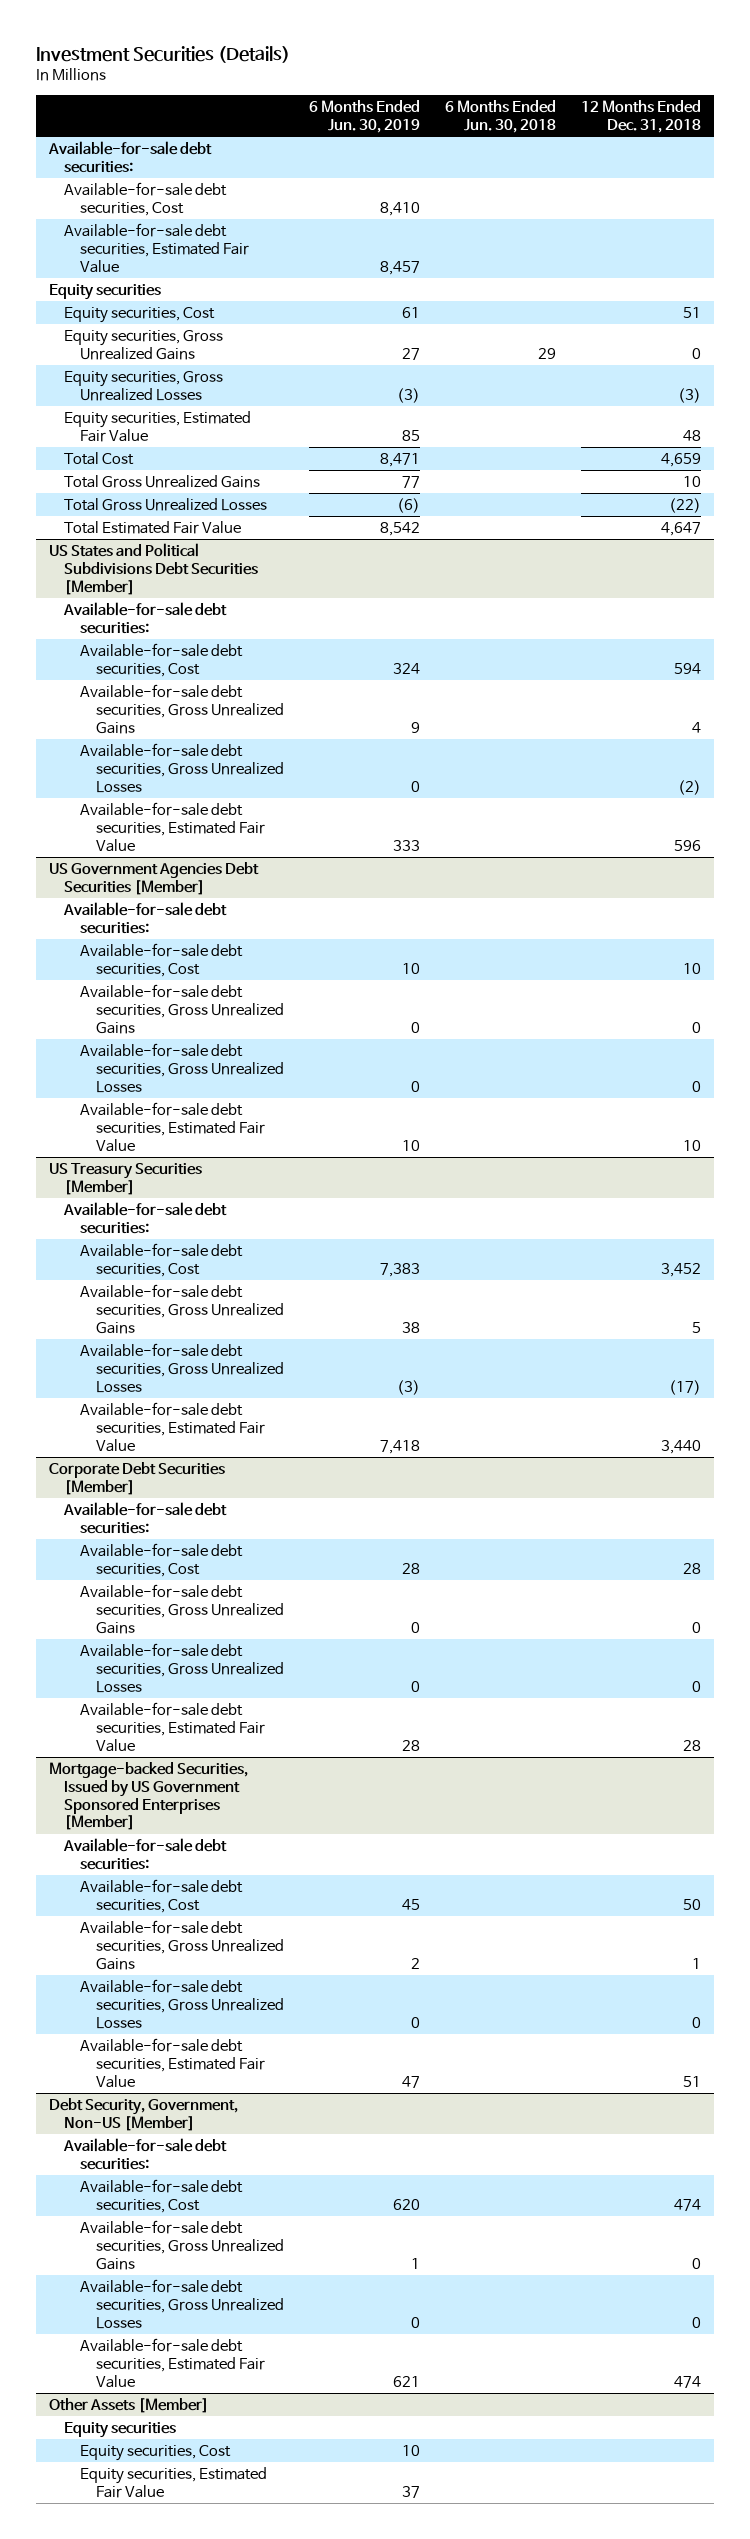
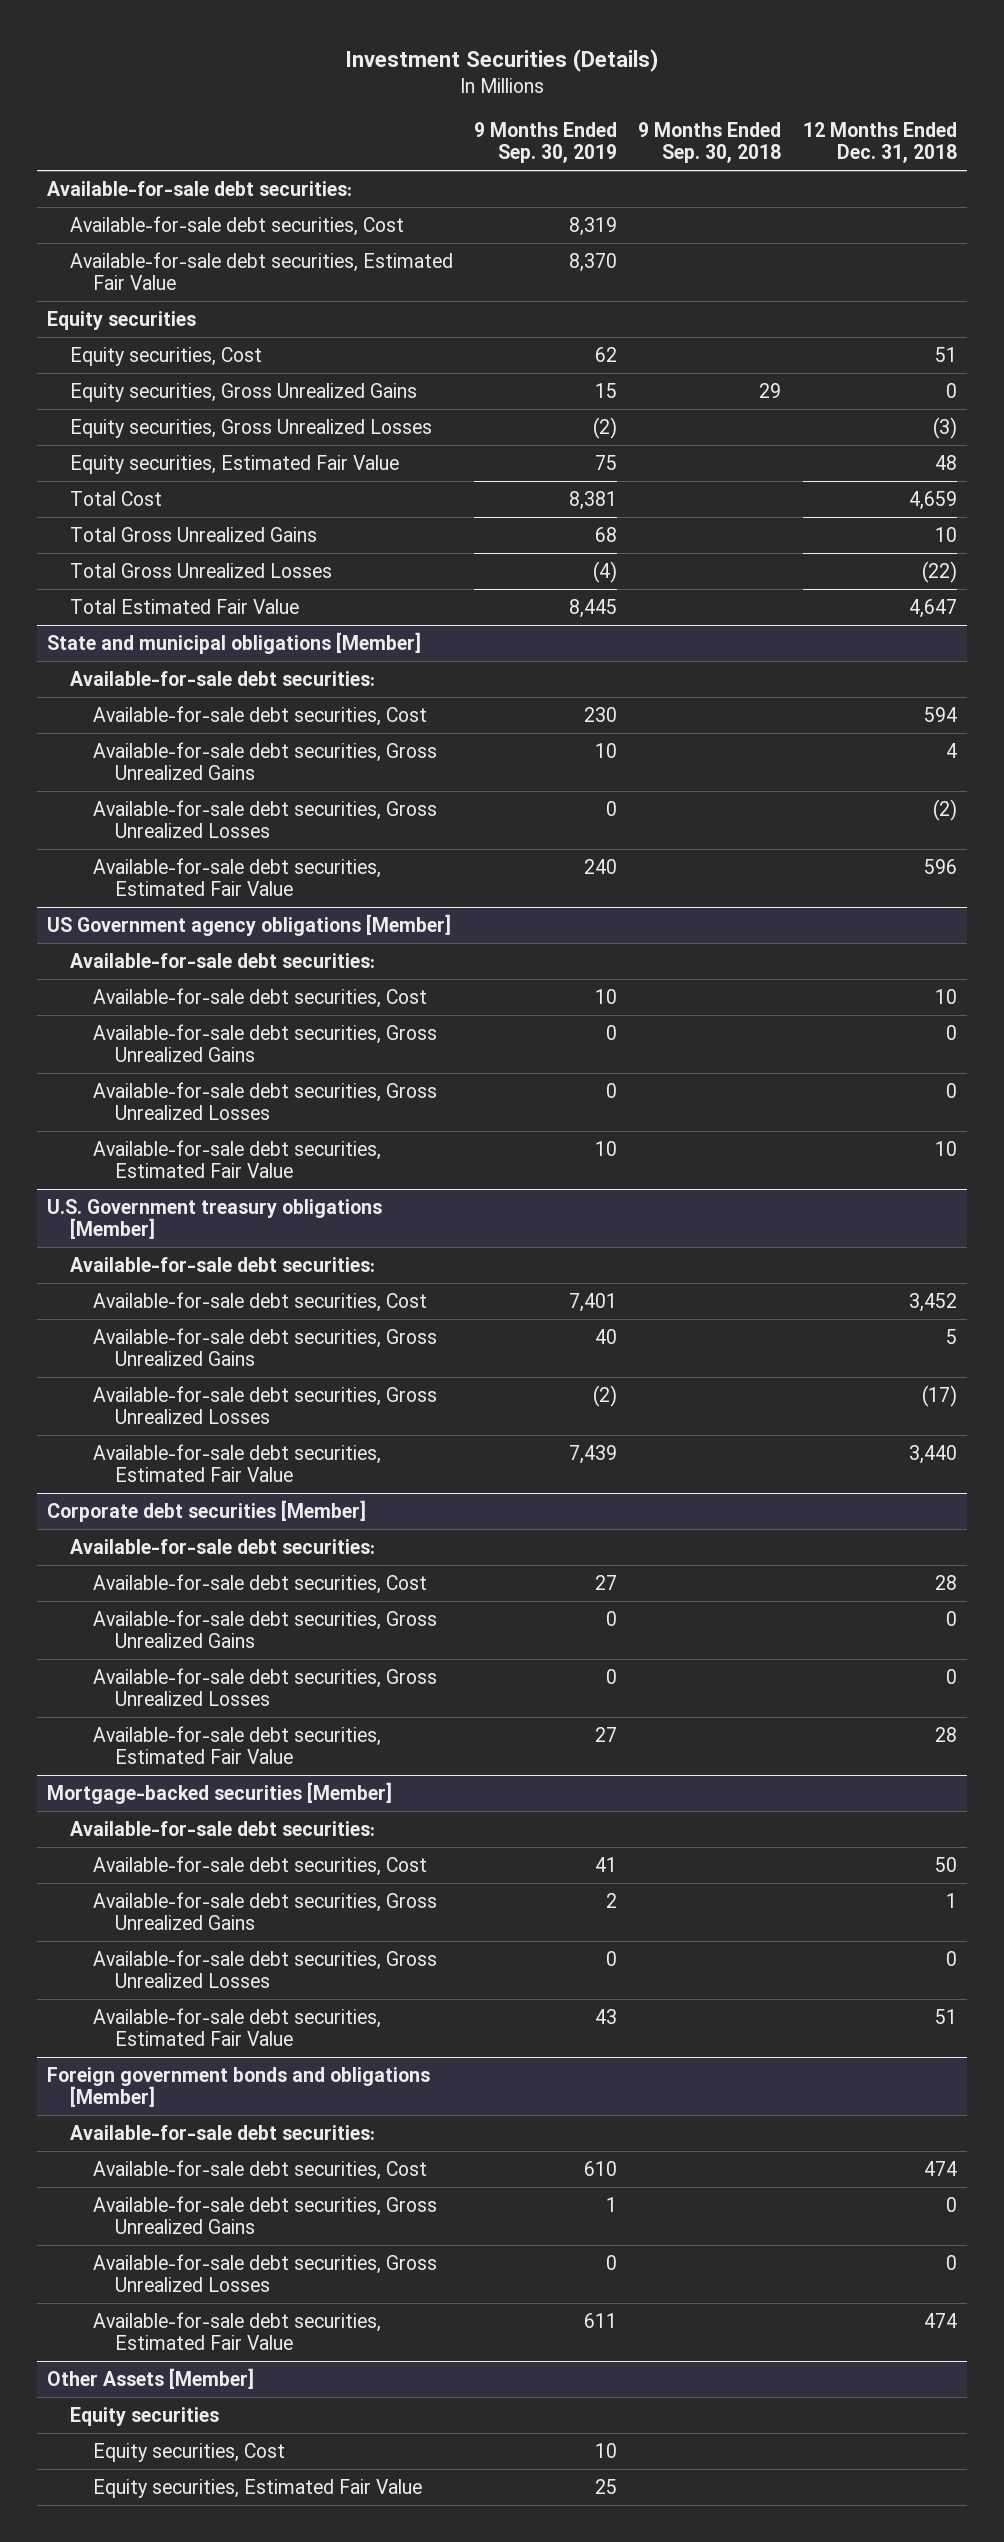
[308,100,420,133] 6 Months Ended Jun. 30, 2019 -> none
[445,100,557,133] 6 Months Ended Jun. 30, 2018 -> none
none -> [474,121,618,164] 9 Months Ended Sep. 30, 2019
none -> [638,121,782,164] 9 Months Ended Sep. 30, 2018
[48,543,259,595] US States and Political Subdivisions Debt Securities [Member] -> [47,631,422,654] State and municipal obligations [Member]
[48,862,259,895] US Government Agencies Debt Securities [Member] -> [47,913,452,936] US Government agency obligations [Member]
[48,1163,202,1195] US Treasury Securities [Member] -> [47,1198,383,1240] U.S. Government treasury obligations [Member]
[48,1462,225,1495] Corporate Debt Securities [Member] -> [47,1499,367,1522] Corporate debt securities [Member]
[48,1762,248,1831] Mortgage-backed Securities, Issued by US Government Sponsored Enterprises [Member] -> [47,1781,393,1804] Mortgage-backed securities [Member]
[48,2098,238,2131] Debt Security, Government, Non-US [Member] -> [47,2066,431,2108] Foreign government bonds and obligations [Member]

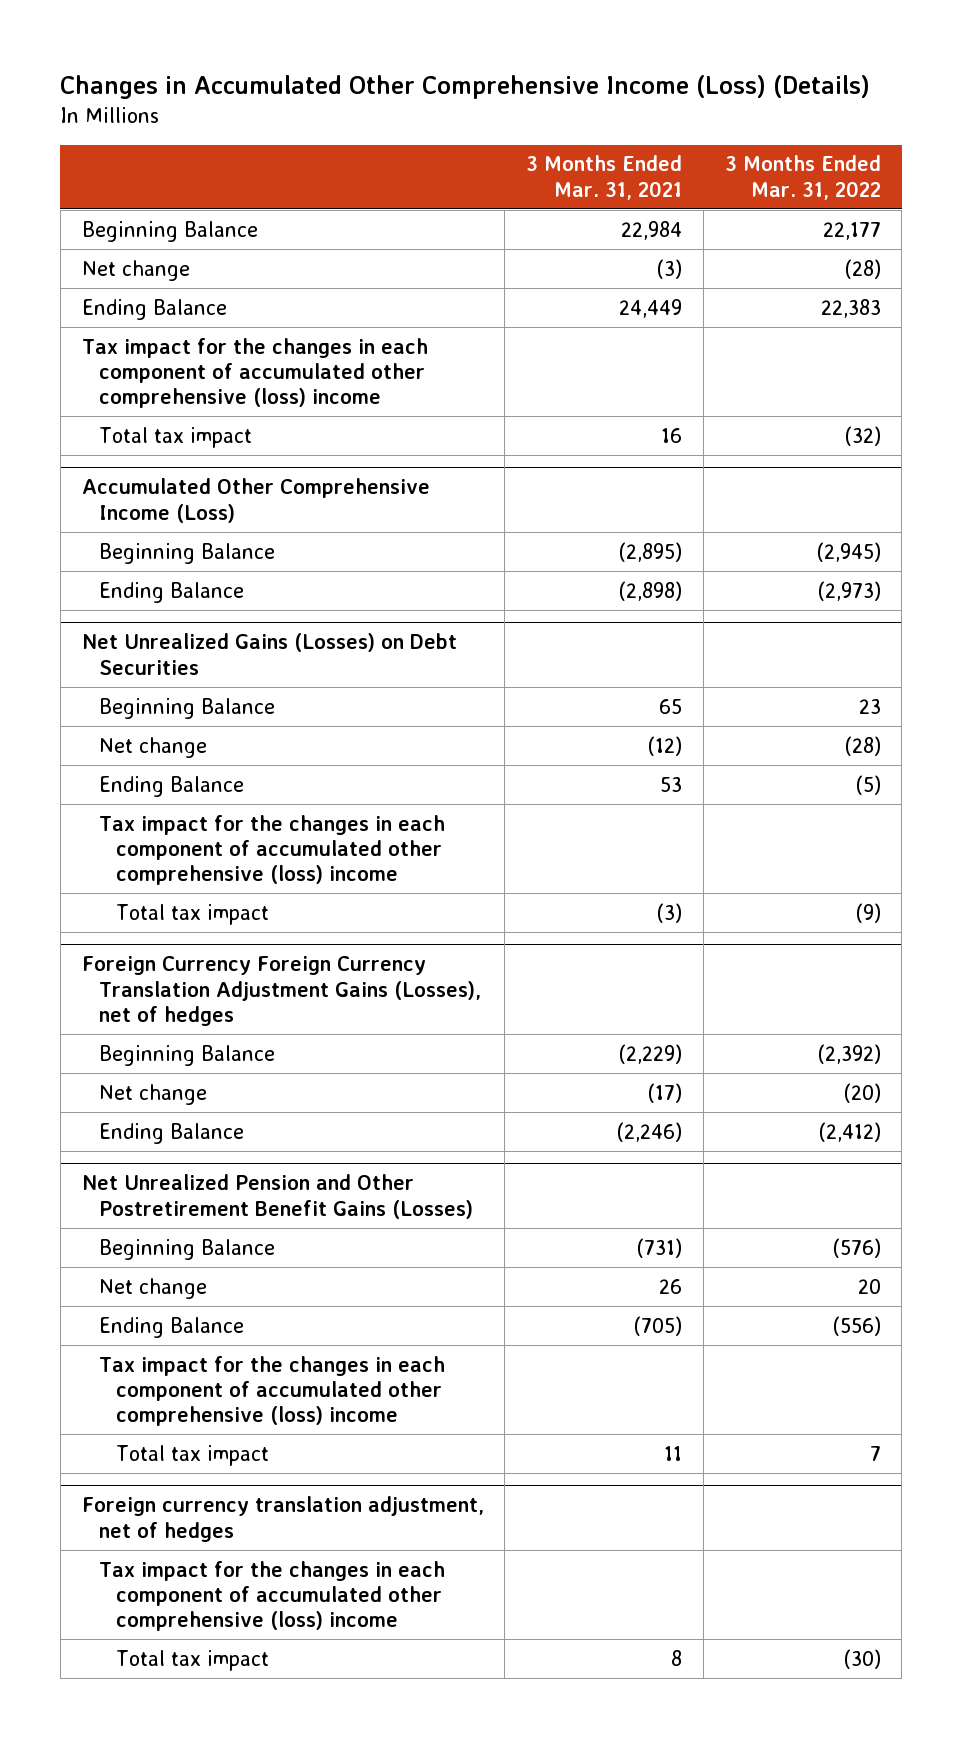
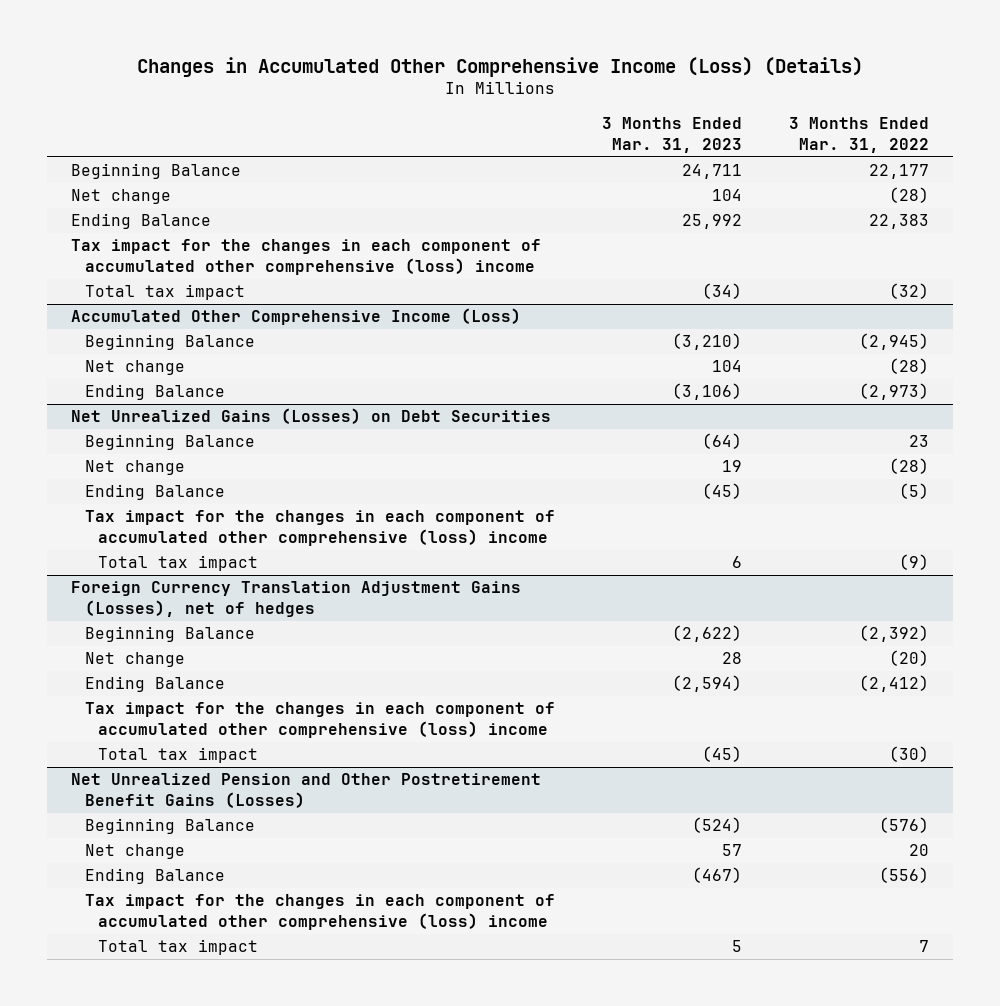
[526,155,683,200] 3 Months Ended Mar. 31, 2021 -> none
none -> [602,116,743,154] 3 Months Ended Mar. 31, 2023
none -> [84,360,185,376] Net change
[81,956,481,1027] Foreign Currency Foreign Currency Translation Adjustment Gains (Losses), net of hedges -> [71,581,522,618] Foreign Currency Translation Adjustment Gains (Losses), net of hedges
none -> [84,702,555,739] Tax impact for the changes in each component of accumulated other comprehensive (loss) income
none -> [98,747,259,764] Total tax impact
[81,1496,484,1542] Foreign currency translation adjustment, net of hedges -> none
[98,1560,445,1632] Tax impact for the changes in each component of accumulated other comprehensive (loss) income -> none
[116,1649,270,1671] Total tax impact -> none

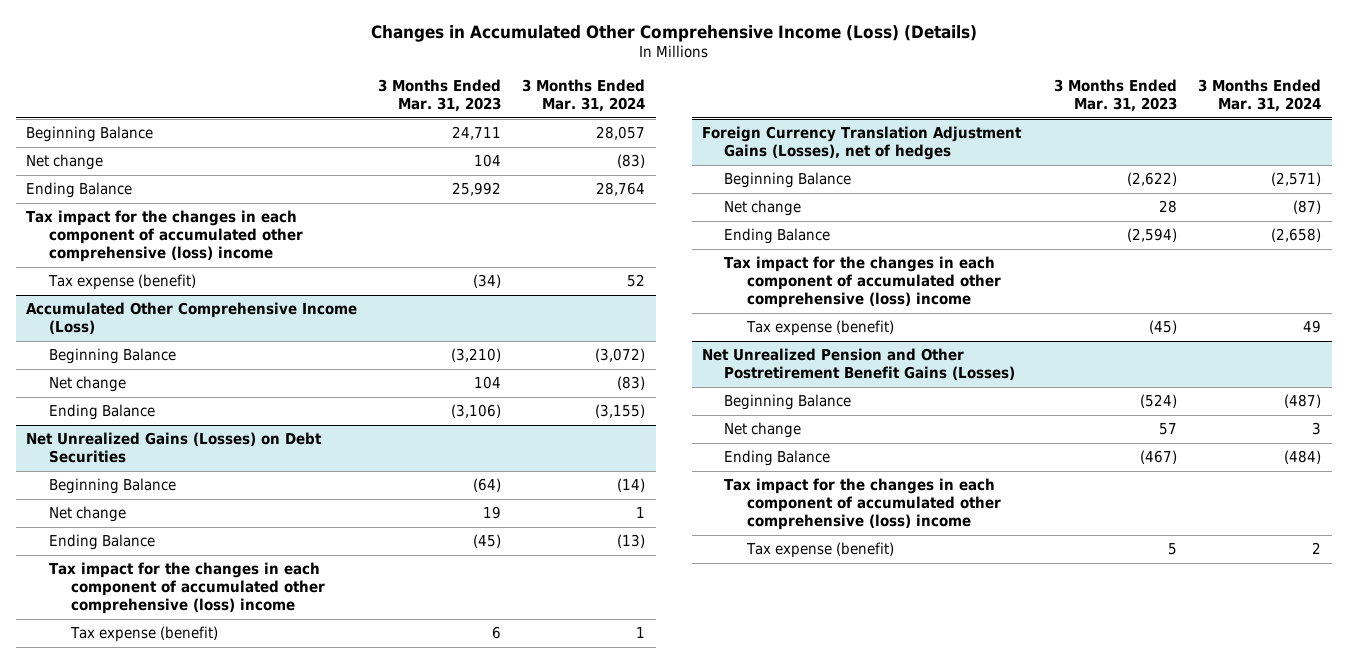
[789,116,930,154] 3 Months Ended Mar. 31, 2022 -> none
none -> [522,79,646,112] 3 Months Ended Mar. 31, 2024
[84,284,245,301] Total tax impact -> [47,274,196,291] Tax expense (benefit)
[98,555,259,572] Total tax impact -> [69,626,218,643] Tax expense (benefit)
[98,747,259,764] Total tax impact -> [745,320,894,337] Tax expense (benefit)
[98,939,259,956] Total tax impact -> [745,542,894,559] Tax expense (benefit)

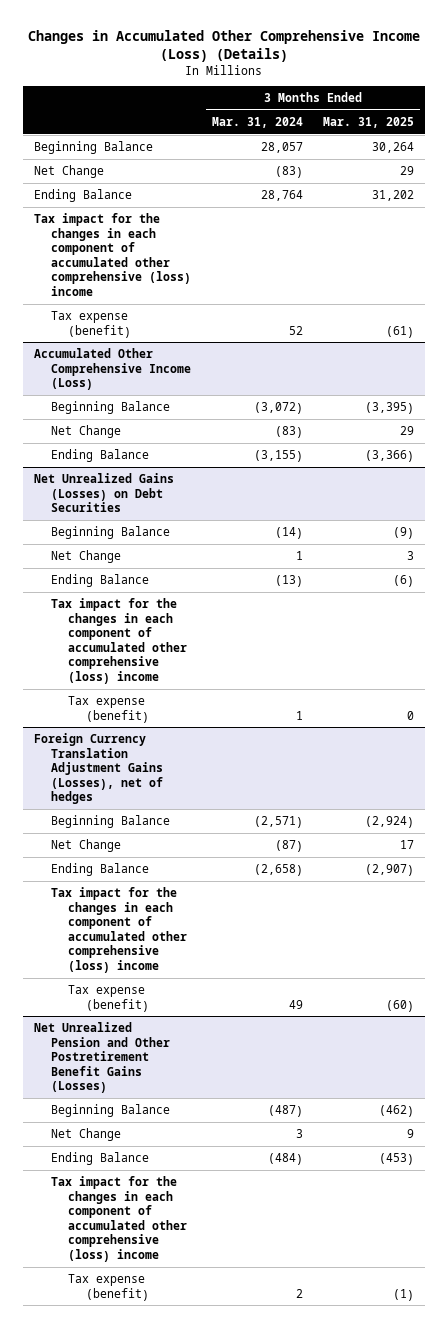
[378,79,502,112] 3 Months Ended Mar. 31, 2023 -> none
none -> [323,117,415,129] Mar. 31, 2025
[26,154,104,171] Net change -> [33,165,104,179] Net Change
[48,376,126,393] Net change -> [50,425,121,439] Net Change
[48,506,126,523] Net change -> [50,550,121,564] Net Change
[724,200,802,217] Net change -> [50,839,121,853] Net Change
[724,422,802,439] Net change -> [50,1128,121,1142] Net Change

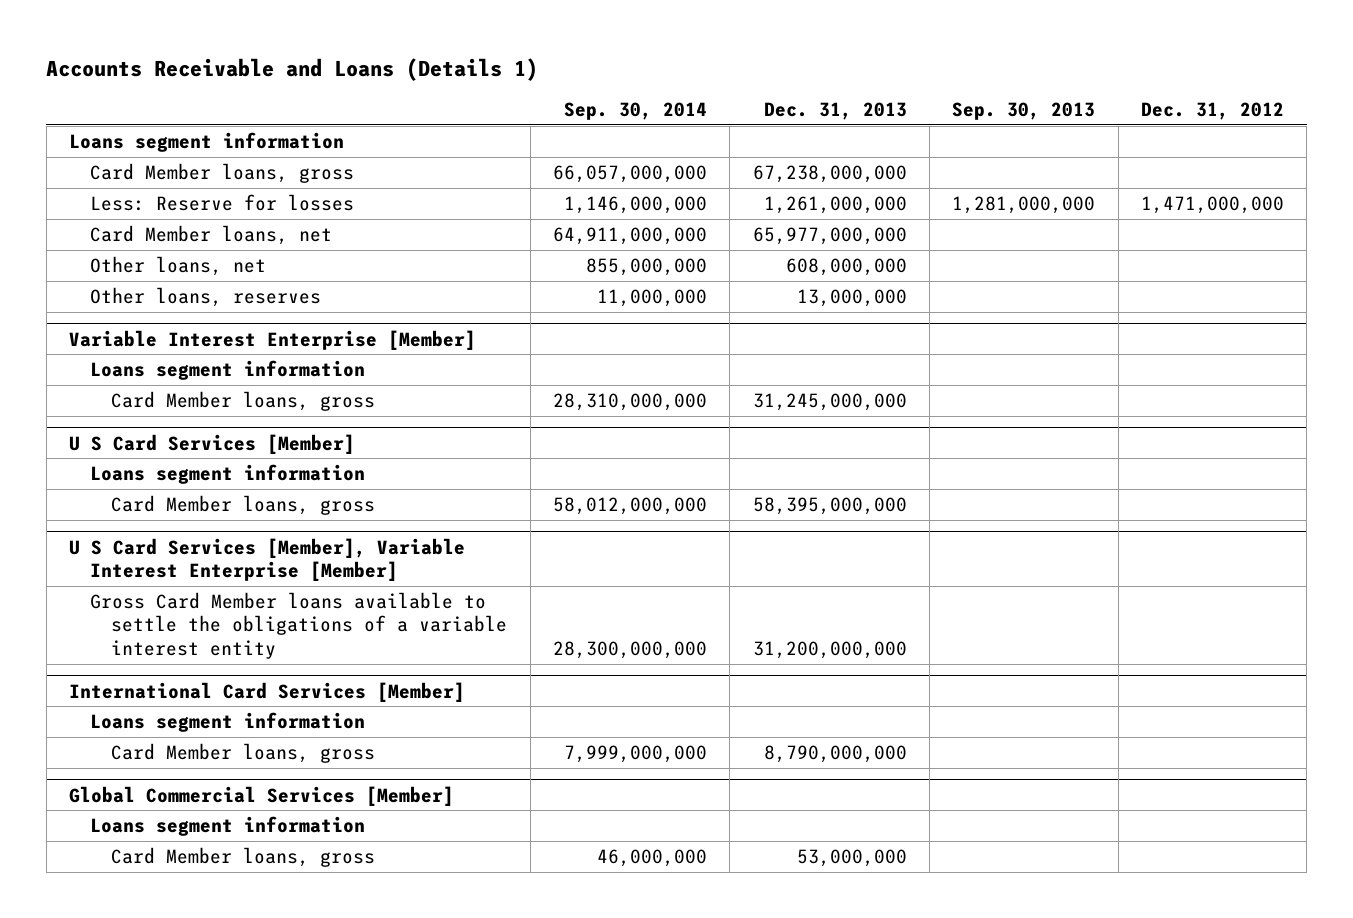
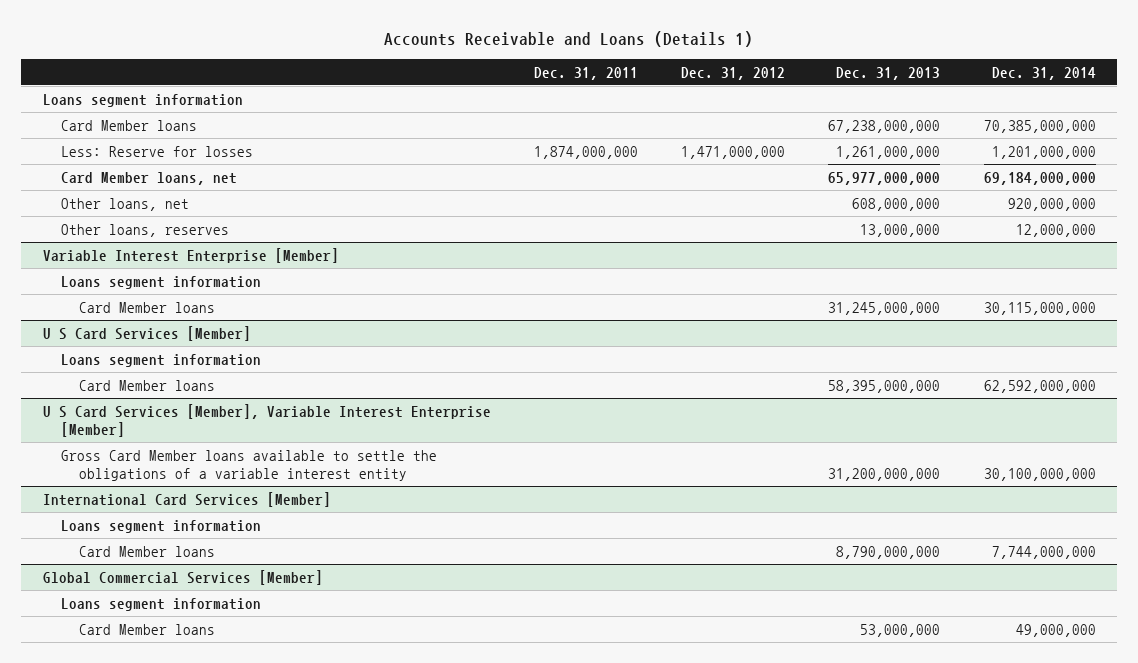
[563,102,707,121] Sep. 30, 2014 -> none
[952,102,1096,121] Sep. 30, 2013 -> none
none -> [533,66,638,80] Dec. 31, 2011
none -> [991,66,1096,80] Dec. 31, 2014
[90,162,355,183] Card Member loans, gross -> [60,119,197,131] Card Member loans
[111,390,376,411] Card Member loans, gross -> [79,301,216,313] Card Member loans
[111,494,376,515] Card Member loans, gross -> [79,379,216,391] Card Member loans
[111,742,376,763] Card Member loans, gross -> [79,545,216,557] Card Member loans
[111,846,376,867] Card Member loans, gross -> [79,623,216,635] Card Member loans

